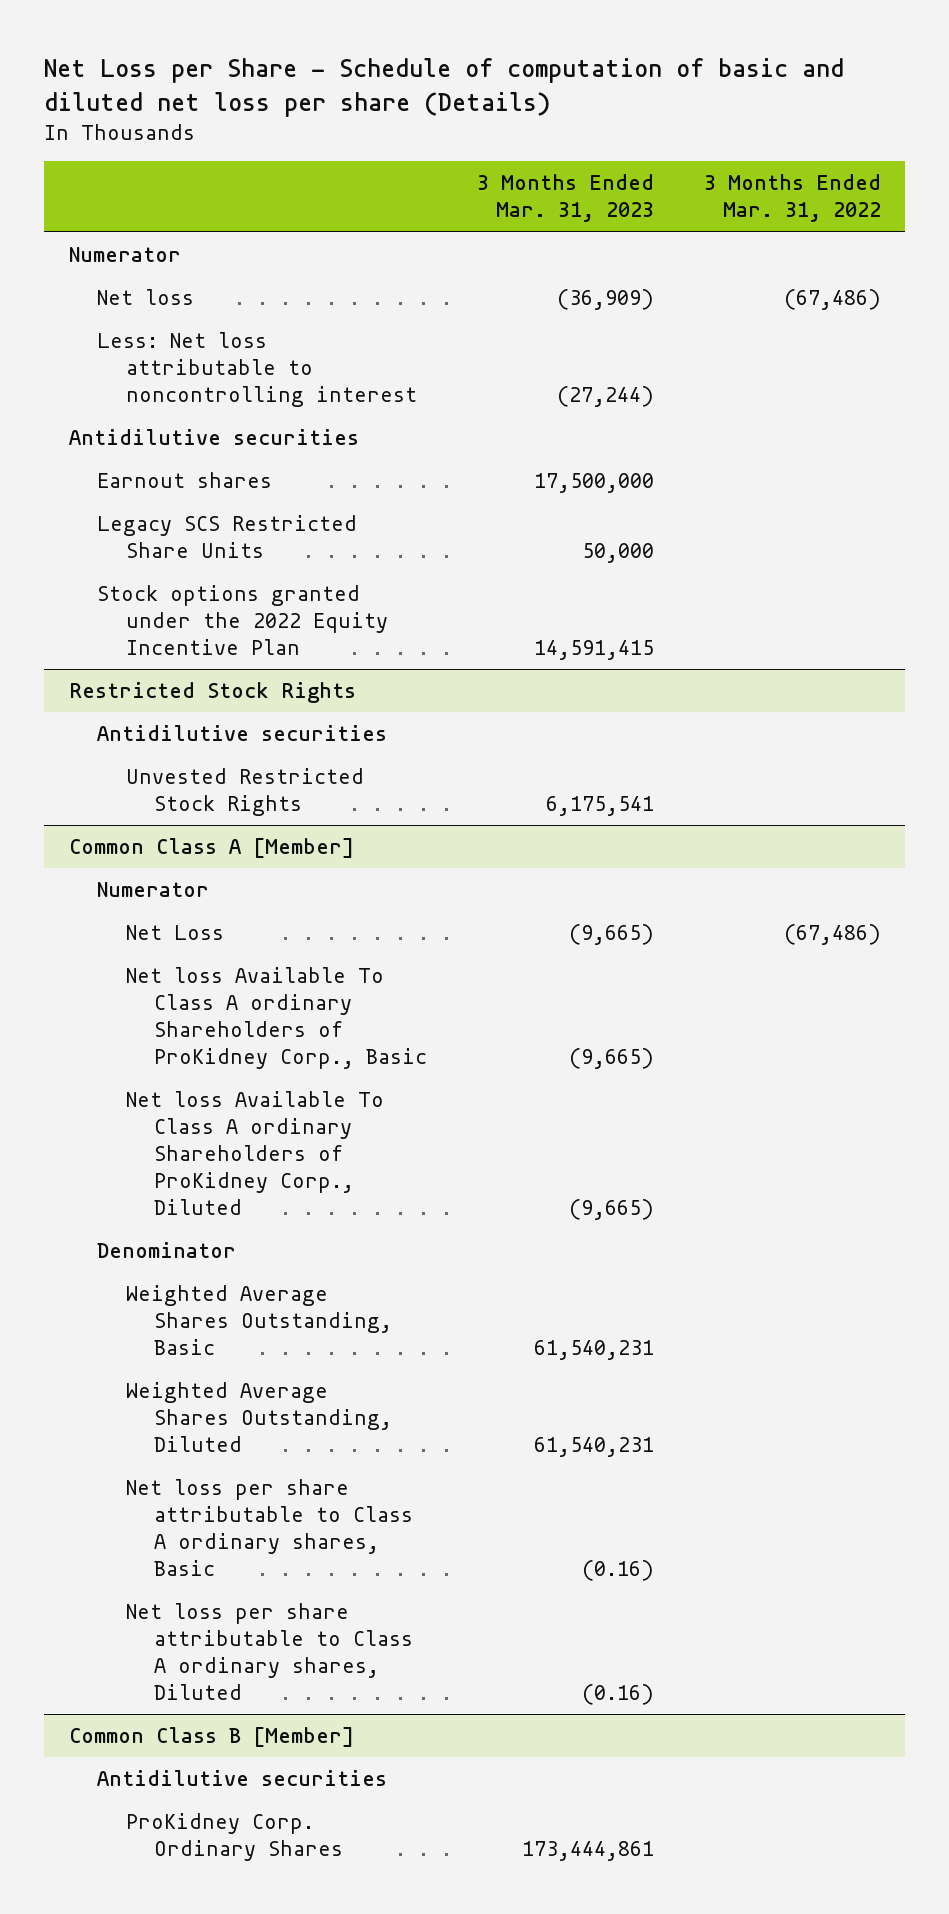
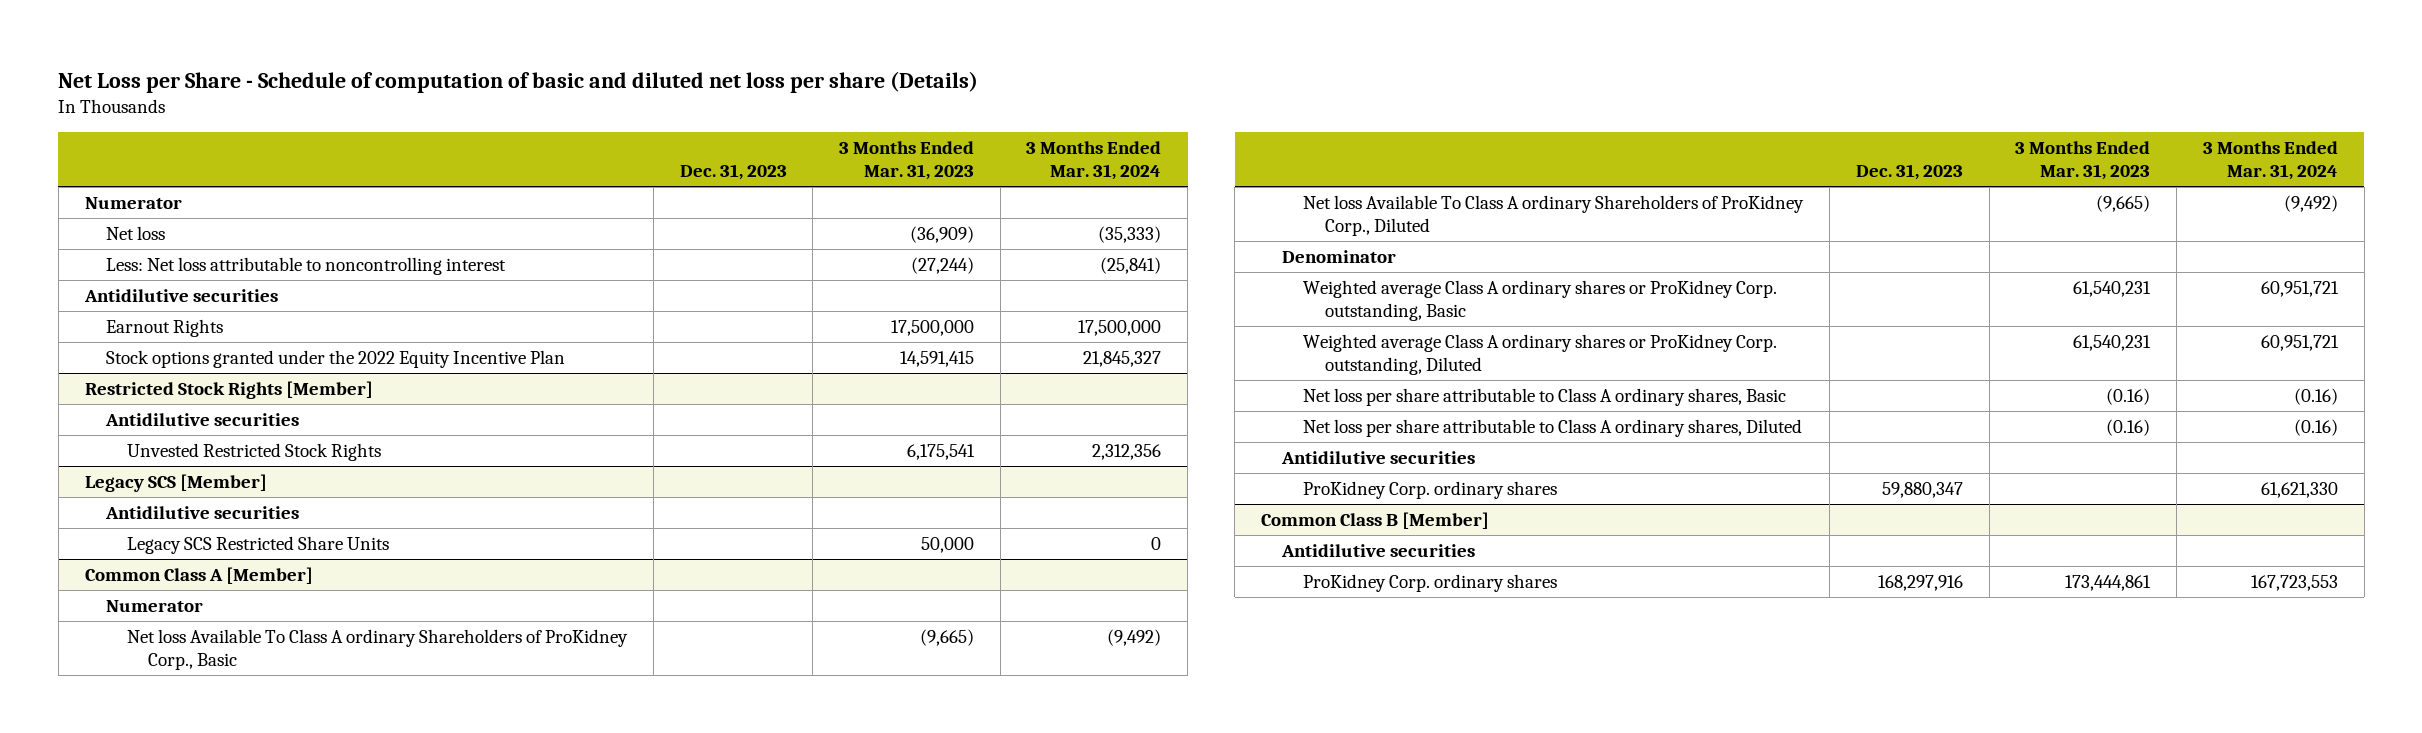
[703,174,881,223] 3 Months Ended Mar. 31, 2022 -> none
none -> [679,163,787,180] Dec. 31, 2023
none -> [1026,140,1162,180] 3 Months Ended Mar. 31, 2024
[97,515,358,559] Legacy SCS Restricted Share Units -> none
[97,472,273,489] Earnout shares -> [105,318,223,337] Earnout Rights
[68,682,356,704] Restricted Stock Rights -> [84,380,373,399] Restricted Stock Rights [Member]
none -> [84,473,267,492] Legacy SCS [Member]
none -> [104,505,299,519] Antidilutive securities
none -> [127,535,390,554] Legacy SCS Restricted Share Units
[125,925,224,941] Net Loss -> none
[125,1285,393,1355] Weighted Average Shares Outstanding, Basic -> [1303,279,1778,322] Weighted average Class A ordinary shares or ProKidney Corp. outstanding, Basic
[125,1382,393,1452] Weighted Average Shares Outstanding, Diluted -> [1303,333,1778,376] Weighted average Class A ordinary shares or ProKidney Corp. outstanding, Diluted
none -> [1281,450,1476,464] Antidilutive securities
none -> [1303,480,1558,499] ProKidney Corp. ordinary shares
[125,1813,344,1862] ProKidney Corp. Ordinary Shares -> [1303,573,1558,592] ProKidney Corp. ordinary shares

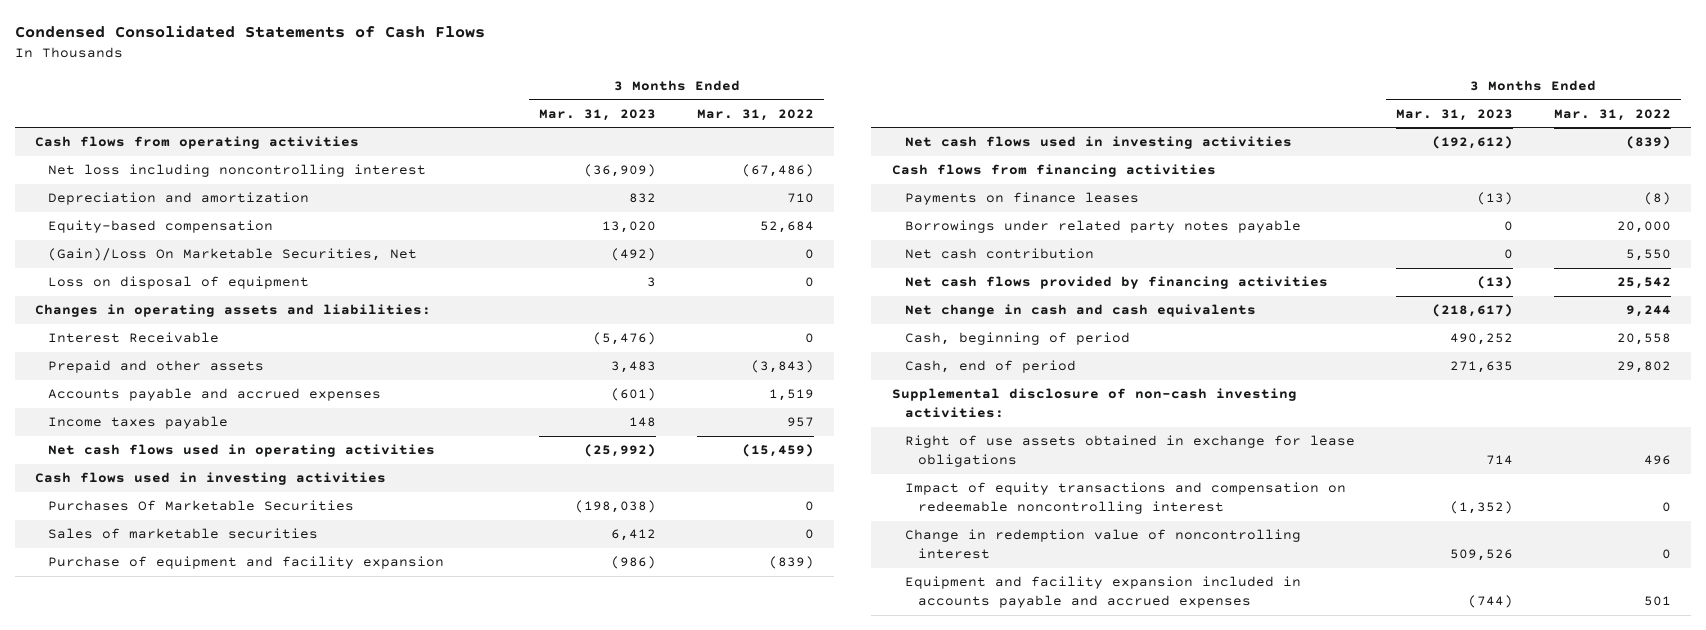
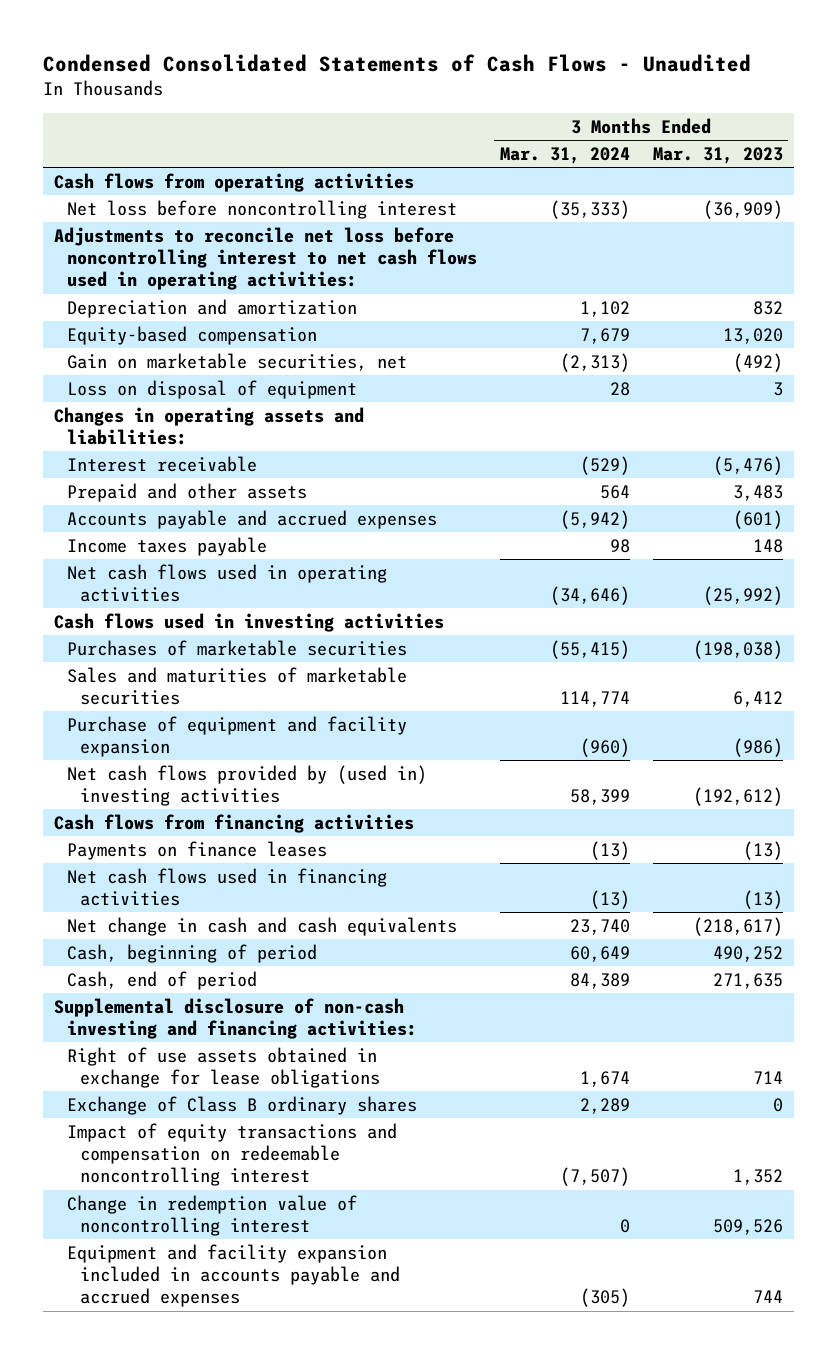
[14,25,485,39] Condensed Consolidated Statements of Cash Flows -> [42,53,751,72] Condensed Consolidated Statements of Cash Flows - Unaudited
[696,108,814,121] Mar. 31, 2022 -> none
none -> [499,147,630,165] Mar. 31, 2024
[48,164,427,178] Net loss including noncontrolling interest -> [67,199,458,219] Net loss before noncontrolling interest
none -> [54,226,478,291] Adjustments to reconcile net loss before noncontrolling interest to net cash flows used in operating activities:
[48,248,418,262] (Gain)/Loss On Marketable Securities, Net -> [67,352,408,371] Gain on marketable securities, net
[48,332,220,344] Interest Receivable -> [67,455,258,472] Interest receivable
[48,500,355,512] Purchases Of Marketable Securities -> [67,639,408,656] Purchases of marketable securities
[48,528,319,540] Sales of marketable securities -> [67,666,408,706] Sales and maturities of marketable securities
[904,136,1292,150] Net cash flows used in investing activities -> [67,764,428,807] Net cash flows provided by (used in) investing activities
[904,220,1301,234] Borrowings under related party notes payable -> none
[904,248,1094,260] Net cash contribution -> none
[904,276,1328,290] Net cash flows provided by financing activities -> [67,867,388,907] Net cash flows used in financing activities
[891,388,1297,419] Supplemental disclosure of non-cash investing activities: -> [54,997,418,1040] Supplemental disclosure of non-cash investing and financing activities:
none -> [67,1095,418,1115] Exchange of Class B ordinary shares
[1449,501,1513,515] (1,352) -> [732,1169,783,1186] 1,352
[1467,595,1513,609] (744) -> [752,1290,783,1304] 744

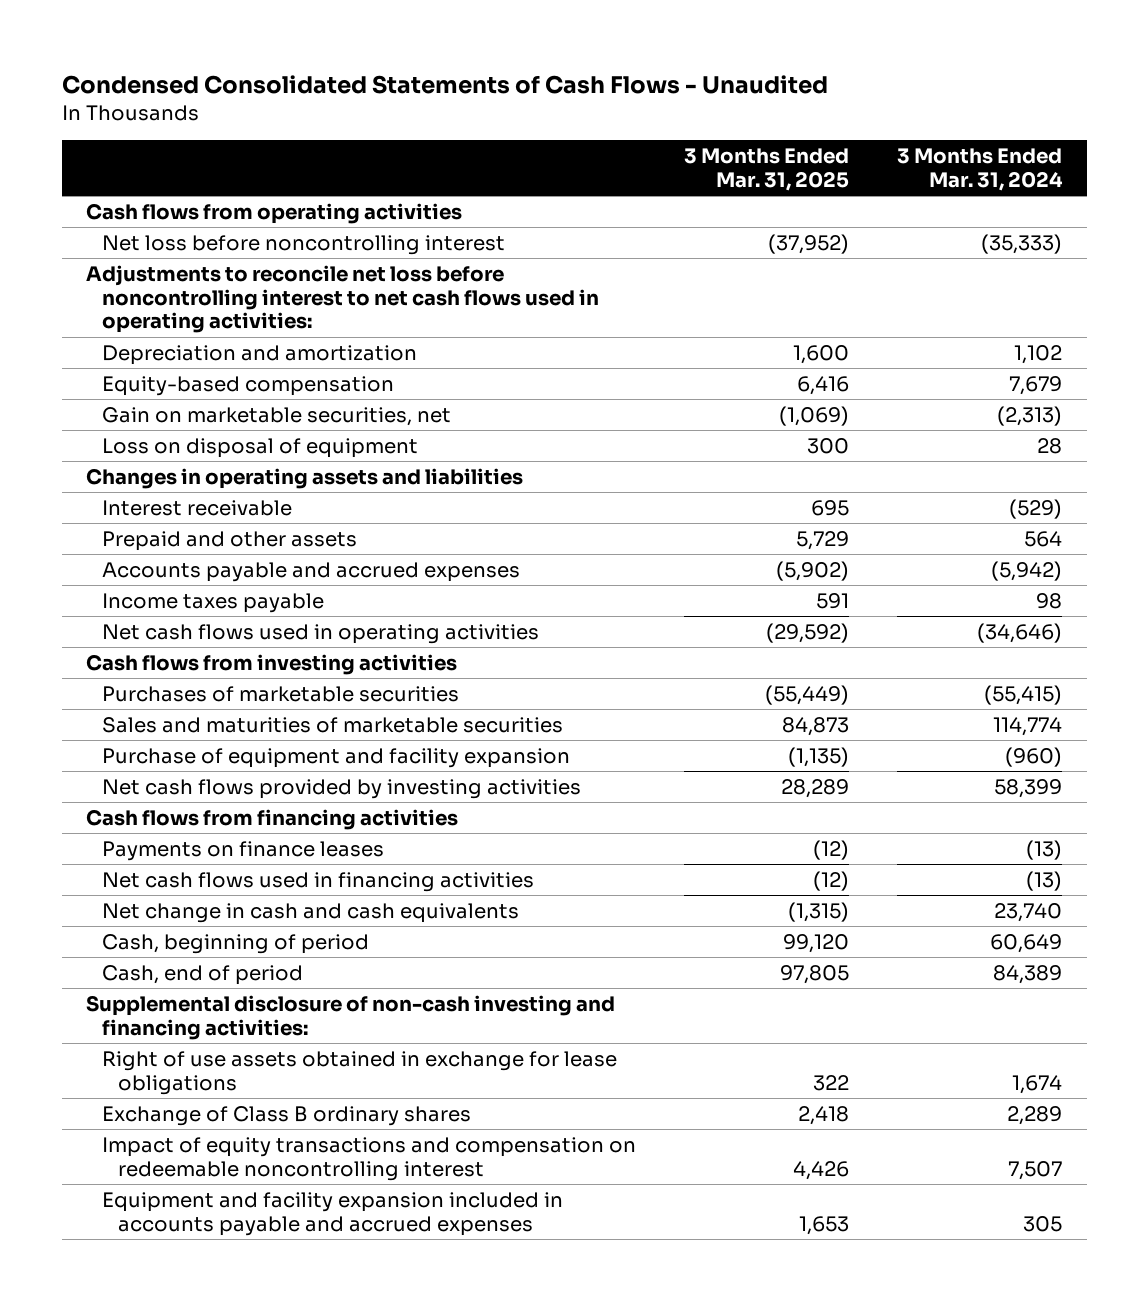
[652,147,783,165] Mar. 31, 2023 -> none
none -> [684,148,850,192] 3 Months Ended Mar. 31, 2025
[54,406,365,446] Changes in operating assets and liabilities: -> [85,467,523,489] Changes in operating assets and liabilities
[54,612,445,632] Cash flows used in investing activities -> [85,653,457,675] Cash flows from investing activities
[67,764,428,807] Net cash flows provided by (used in) investing activities -> [101,778,581,799] Net cash flows provided by investing activities
[67,1194,358,1237] Change in redemption value of noncontrolling interest -> none
[559,1167,630,1187] (7,507) -> [1008,1160,1063,1180] 7,507
[579,1288,630,1308] (305) -> [1023,1215,1063,1232] 305

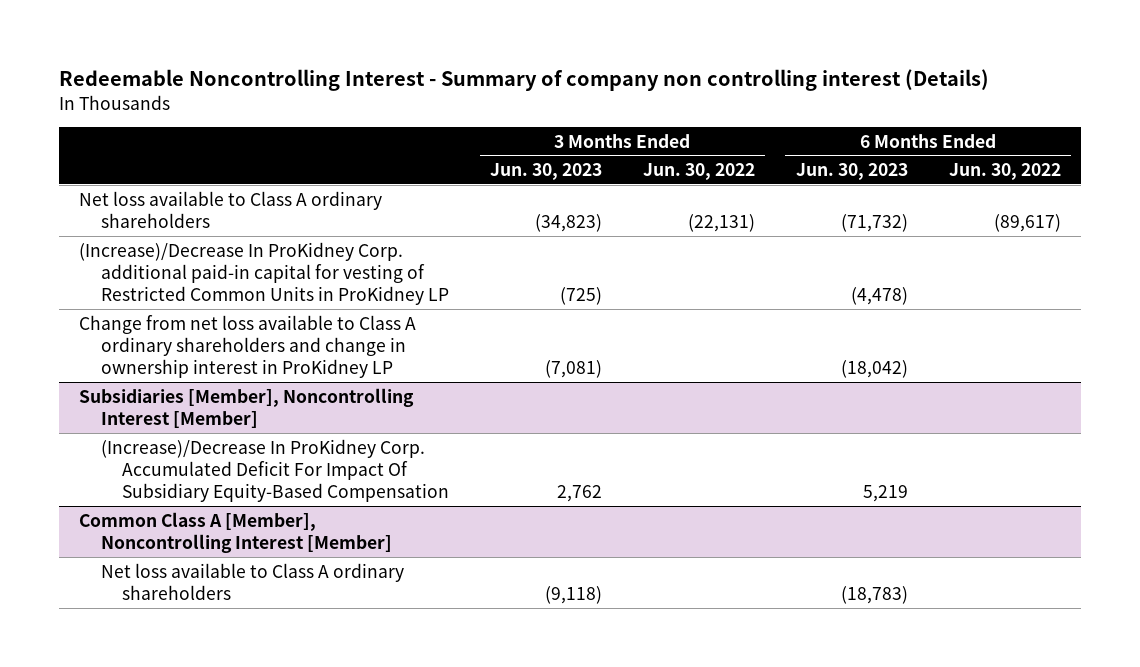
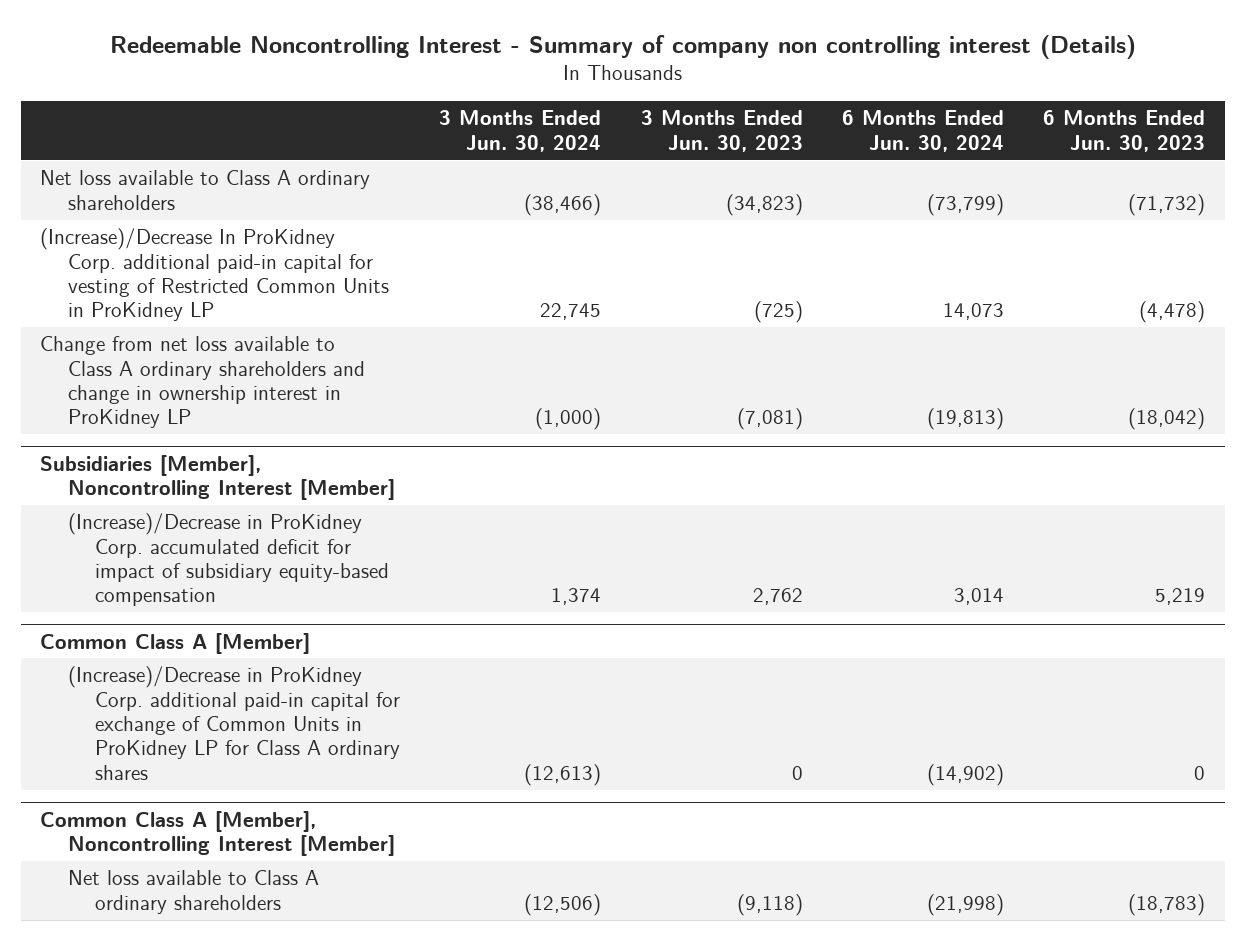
[642,163,755,181] Jun. 30, 2022 -> none
[948,163,1061,181] Jun. 30, 2022 -> none
none -> [439,110,602,152] 3 Months Ended Jun. 30, 2024
none -> [841,110,1004,152] 6 Months Ended Jun. 30, 2024
[100,438,450,503] (Increase)/Decrease In ProKidney Corp. Accumulated Deficit For Impact Of Subsidiary Equity-Based Compensation -> [67,513,389,607] (Increase)/Decrease in ProKidney Corp. accumulated deficit for impact of subsidiary equity-based compensation
none -> [40,632,311,654] Common Class A [Member]
none -> [67,666,400,780] (Increase)/Decrease in ProKidney Corp. additional paid-in capital for exchange of Common Units in ProKidney LP for Class A ordinary shares

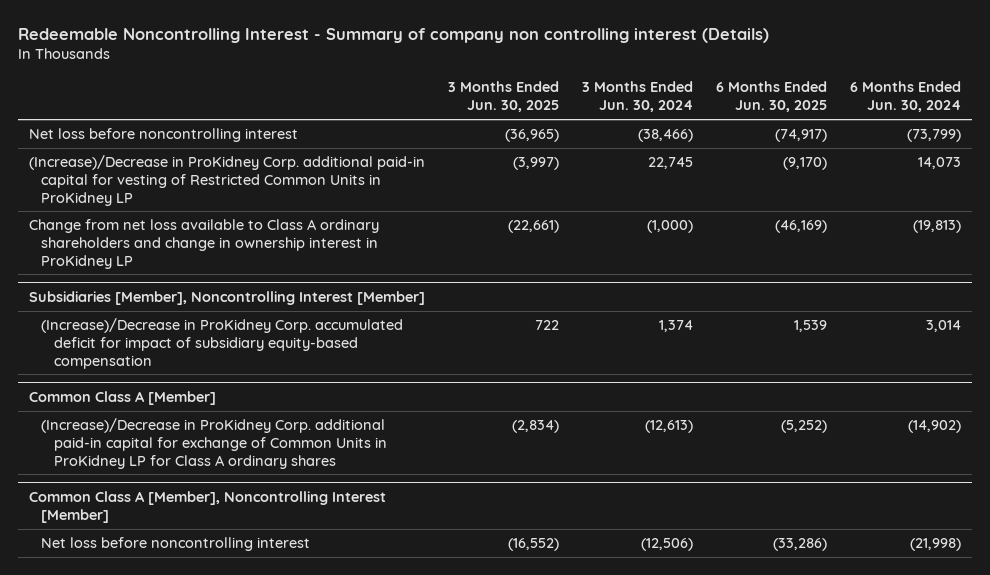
[640,110,803,152] 3 Months Ended Jun. 30, 2023 -> none
[1043,110,1206,152] 6 Months Ended Jun. 30, 2023 -> none
none -> [448,81,560,113] 3 Months Ended Jun. 30, 2025
none -> [715,81,827,113] 6 Months Ended Jun. 30, 2025
[40,170,371,210] Net loss available to Class A ordinary shareholders -> [29,128,299,143] Net loss before noncontrolling interest
[40,228,389,322] (Increase)/Decrease In ProKidney Corp. additional paid-in capital for vesting of Restricted Common Units in ProKidney LP -> [29,155,426,206] (Increase)/Decrease in ProKidney Corp. additional paid-in capital for vesting of Restricted Common Units in ProKidney LP
[67,870,319,914] Net loss available to Class A ordinary shareholders -> [41,537,311,552] Net loss before noncontrolling interest

